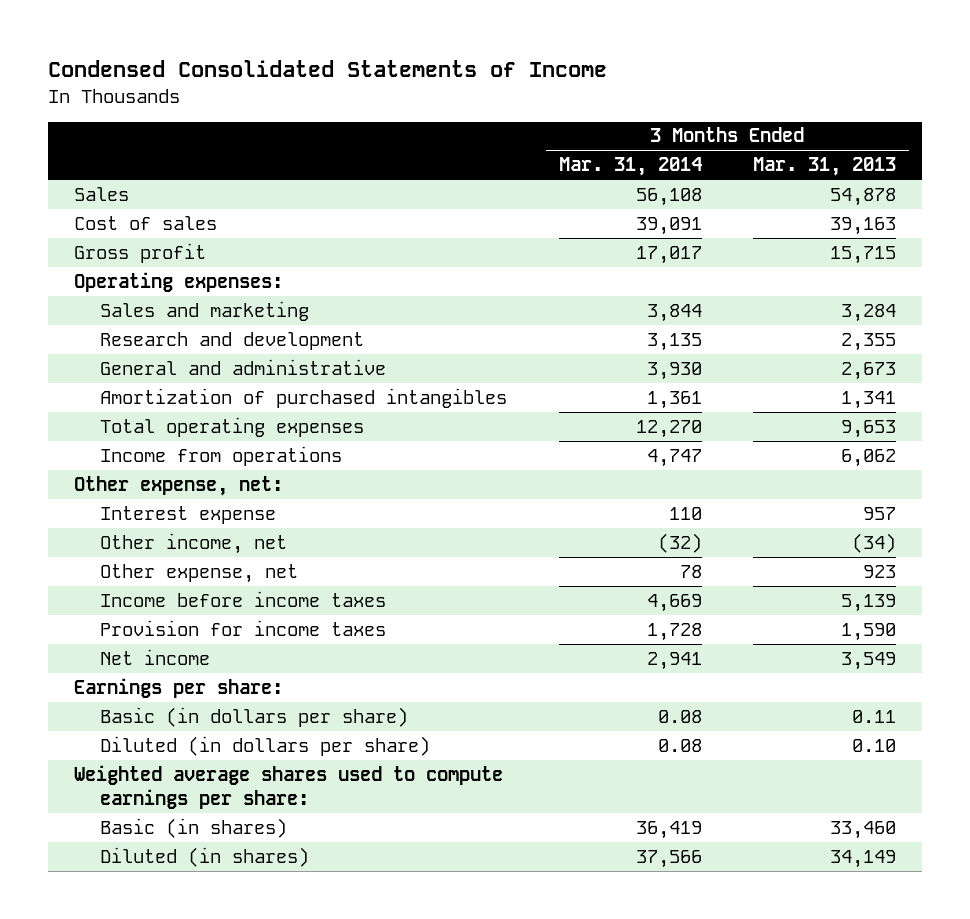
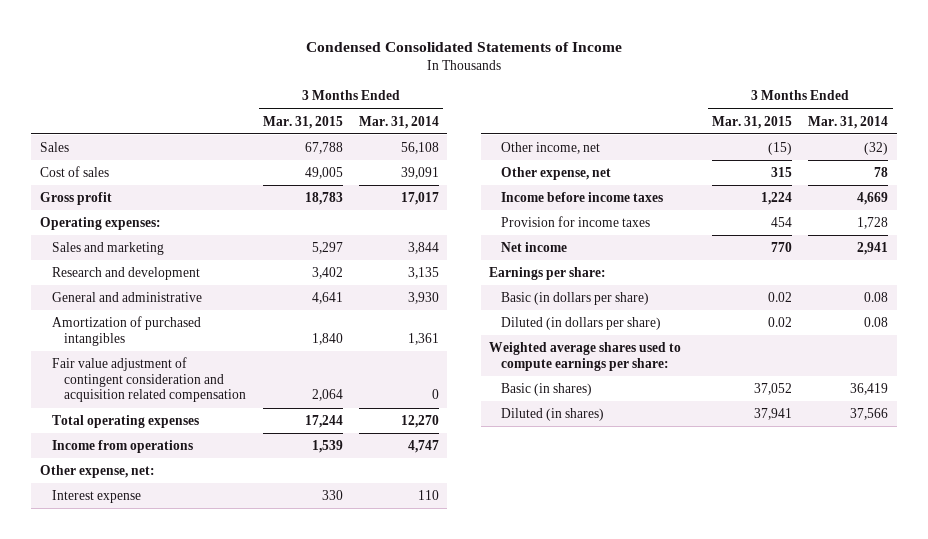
[753,157,897,177] Mar. 31, 2013 -> none
none -> [262,115,343,129] Mar. 31, 2015
none -> [52,356,247,403] Fair value adjustment of contingent consideration and acquisition related compensation

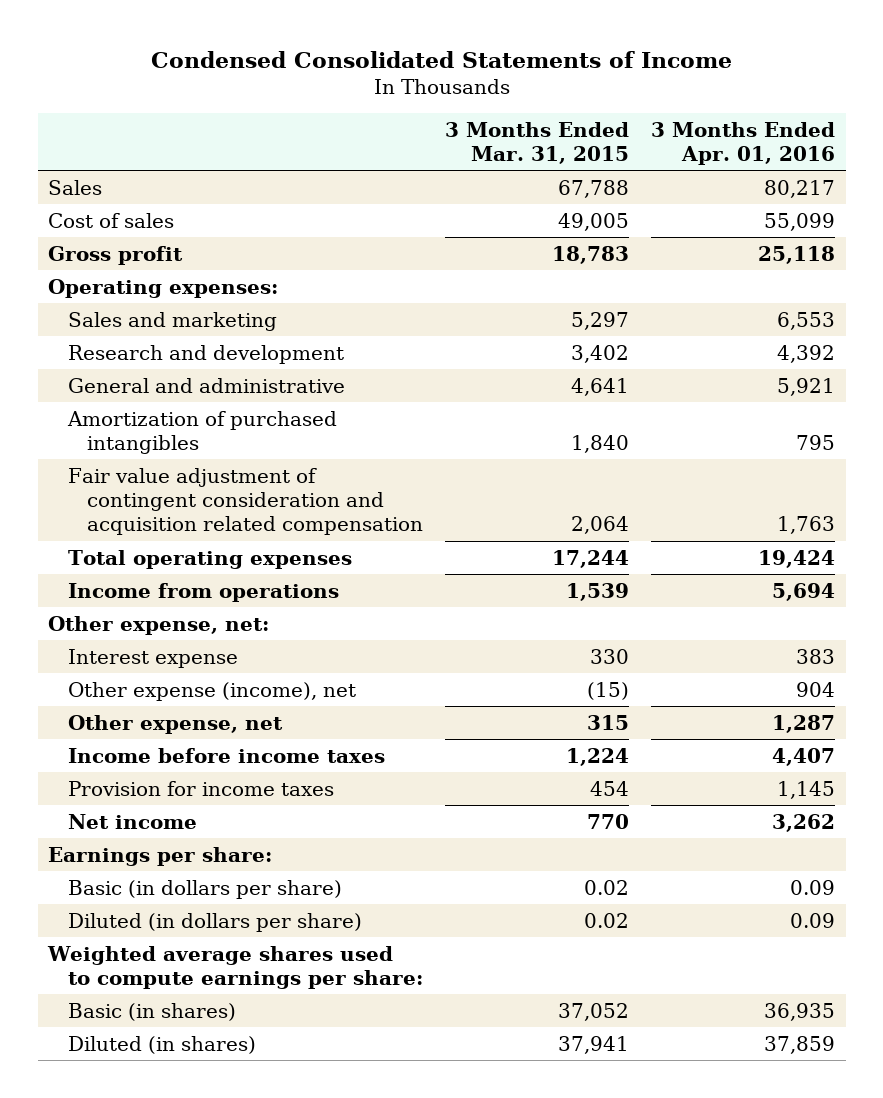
[359,115,440,129] Mar. 31, 2014 -> none
none -> [650,121,835,165] 3 Months Ended Apr. 01, 2016
[501,141,601,154] Other income, net -> [67,681,356,701] Other expense (income), net

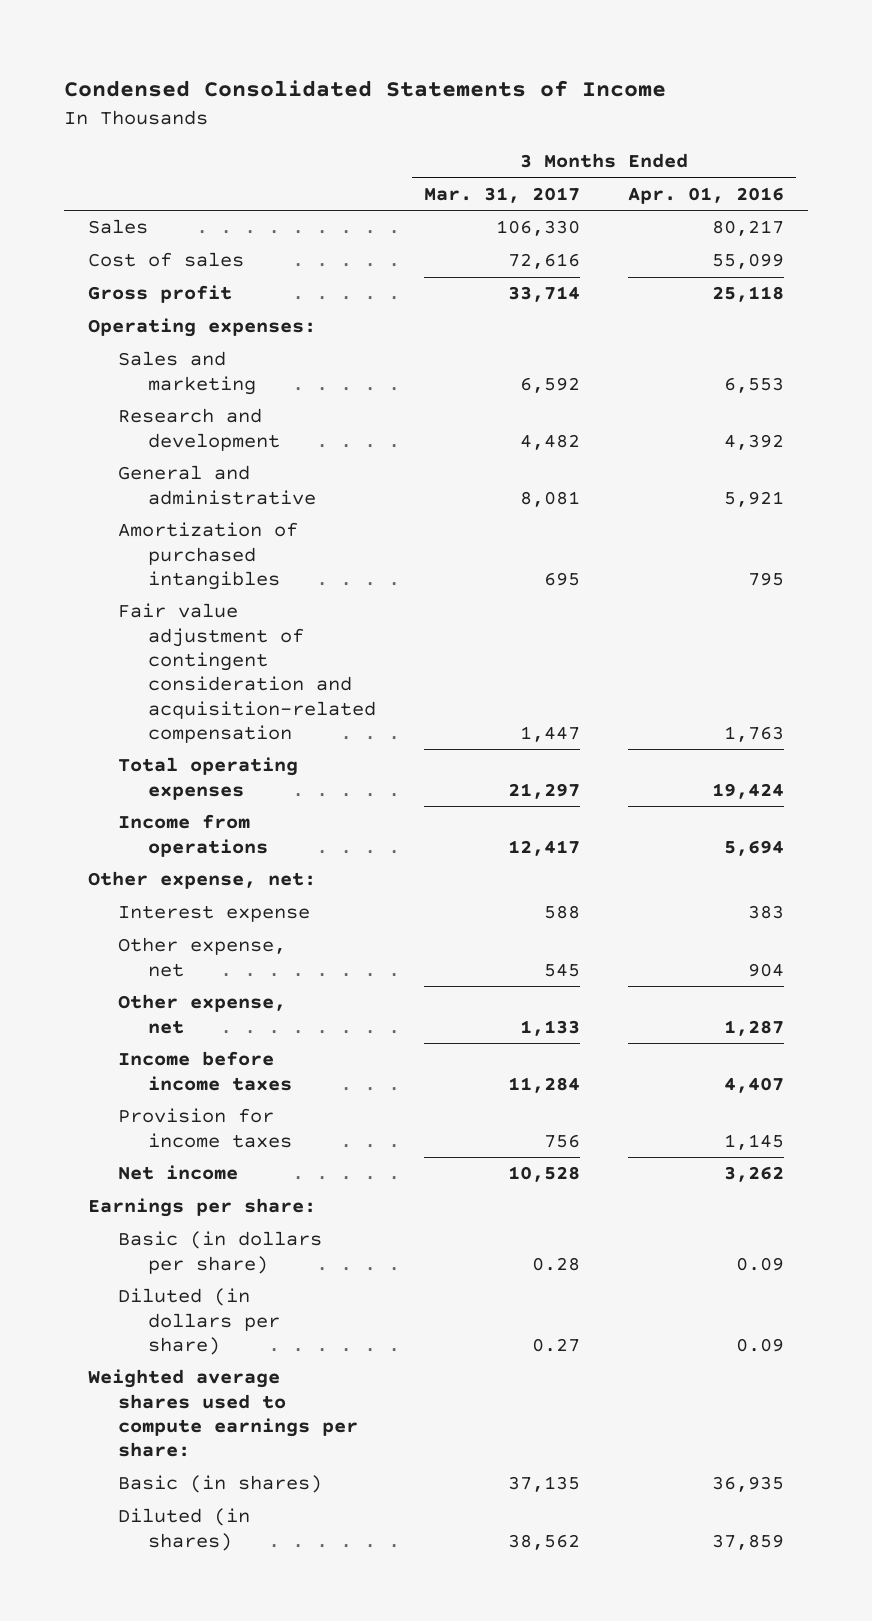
[445,121,630,164] 3 Months Ended Mar. 31, 2015 -> none
none -> [423,187,580,204] Mar. 31, 2017
[67,467,424,536] Fair value adjustment of contingent consideration and acquisition related compensation -> [118,603,376,744] Fair value adjustment of contingent consideration and acquisition-related compensation
[67,681,356,701] Other expense (income), net -> [118,937,287,977] Other expense, net

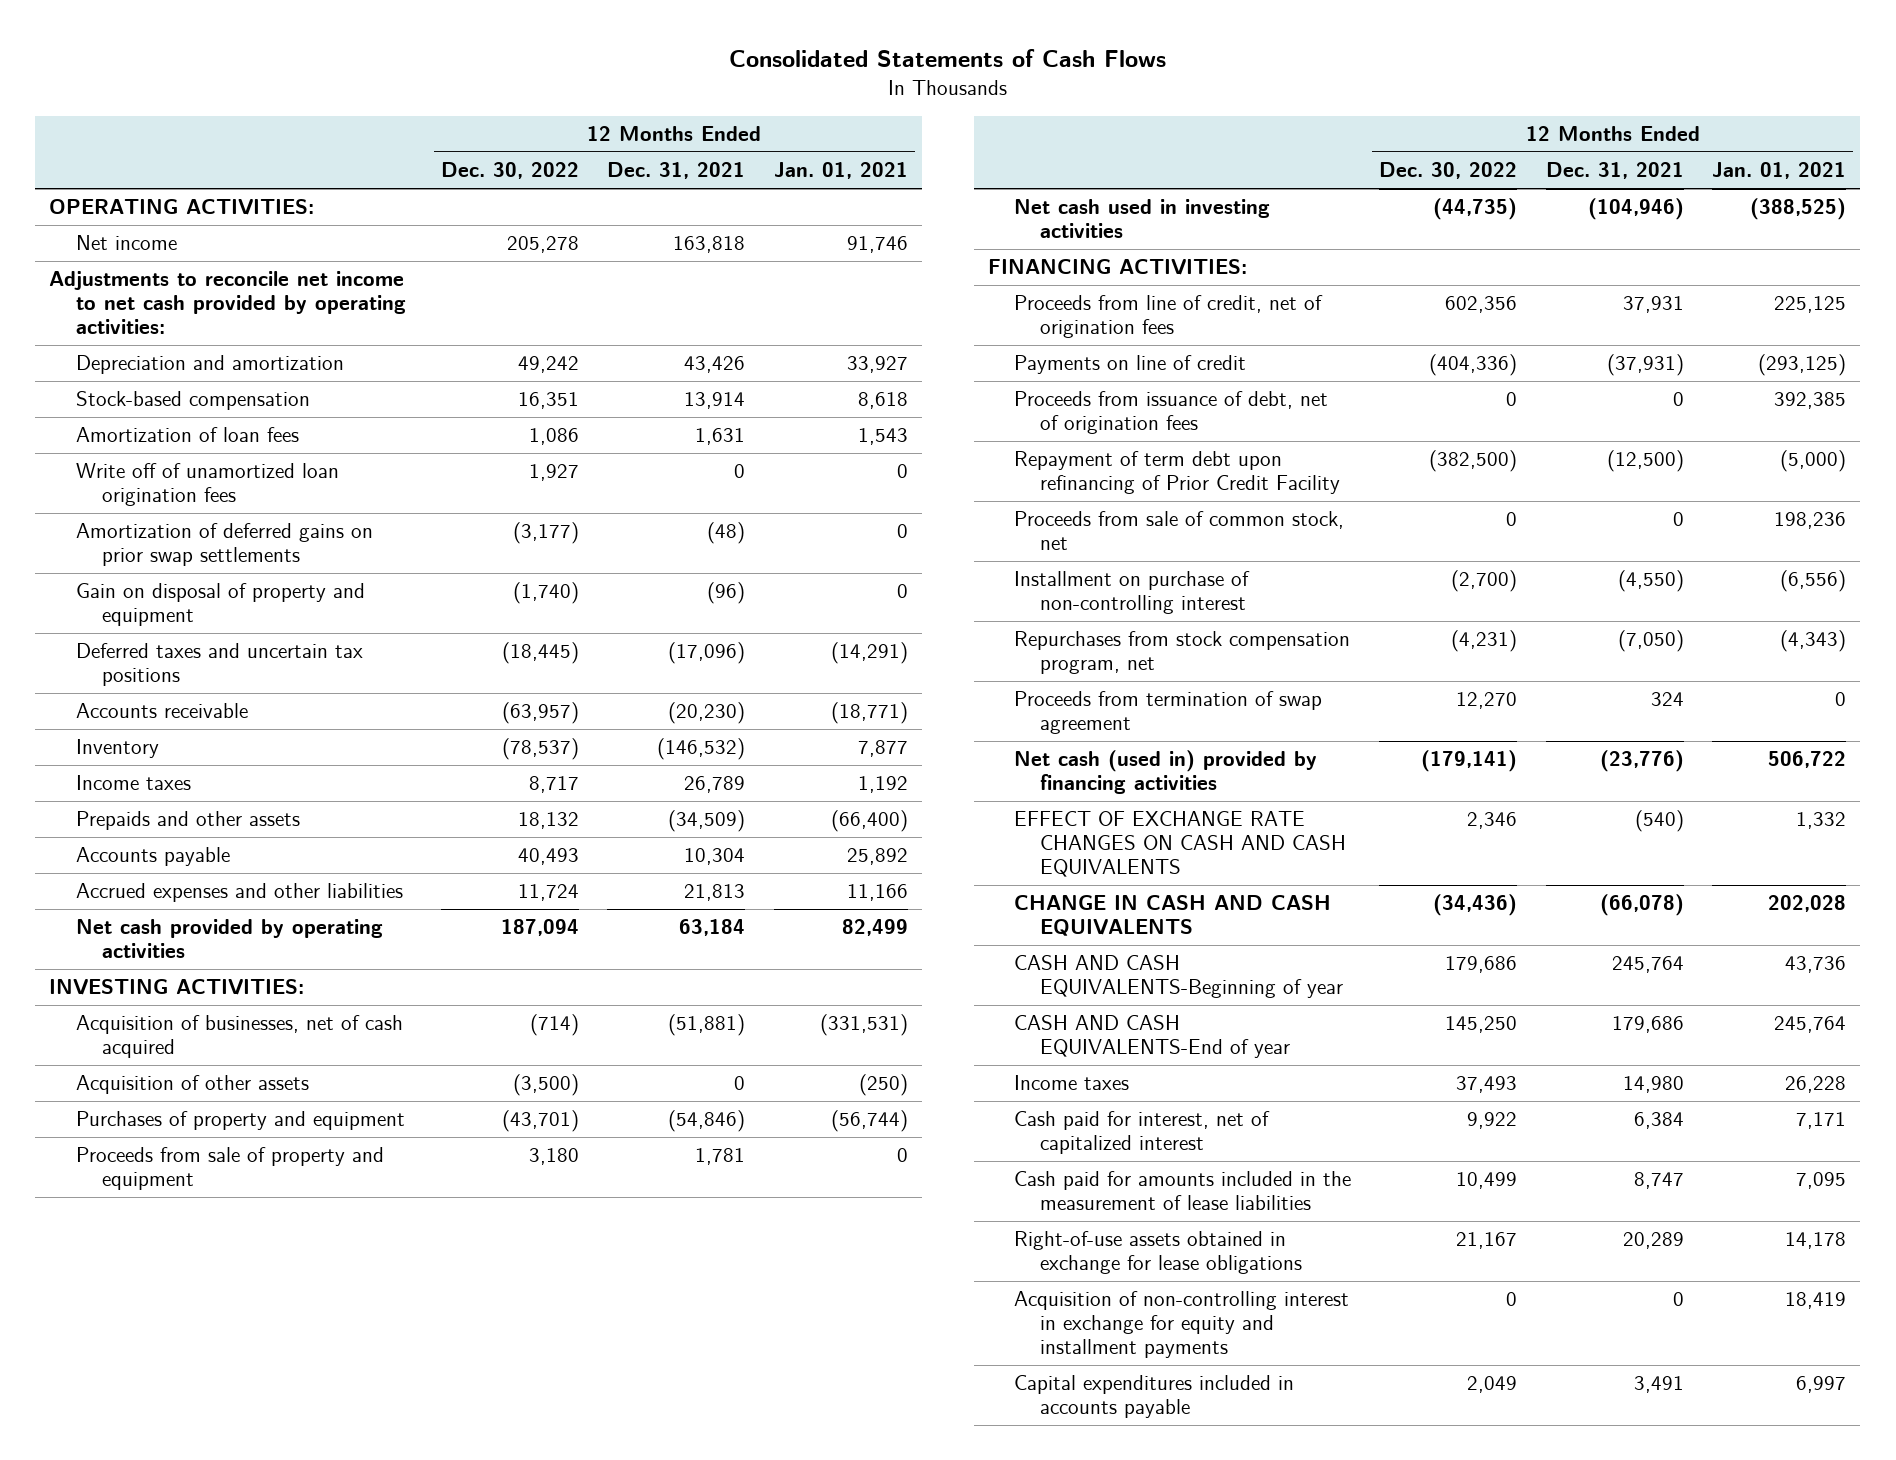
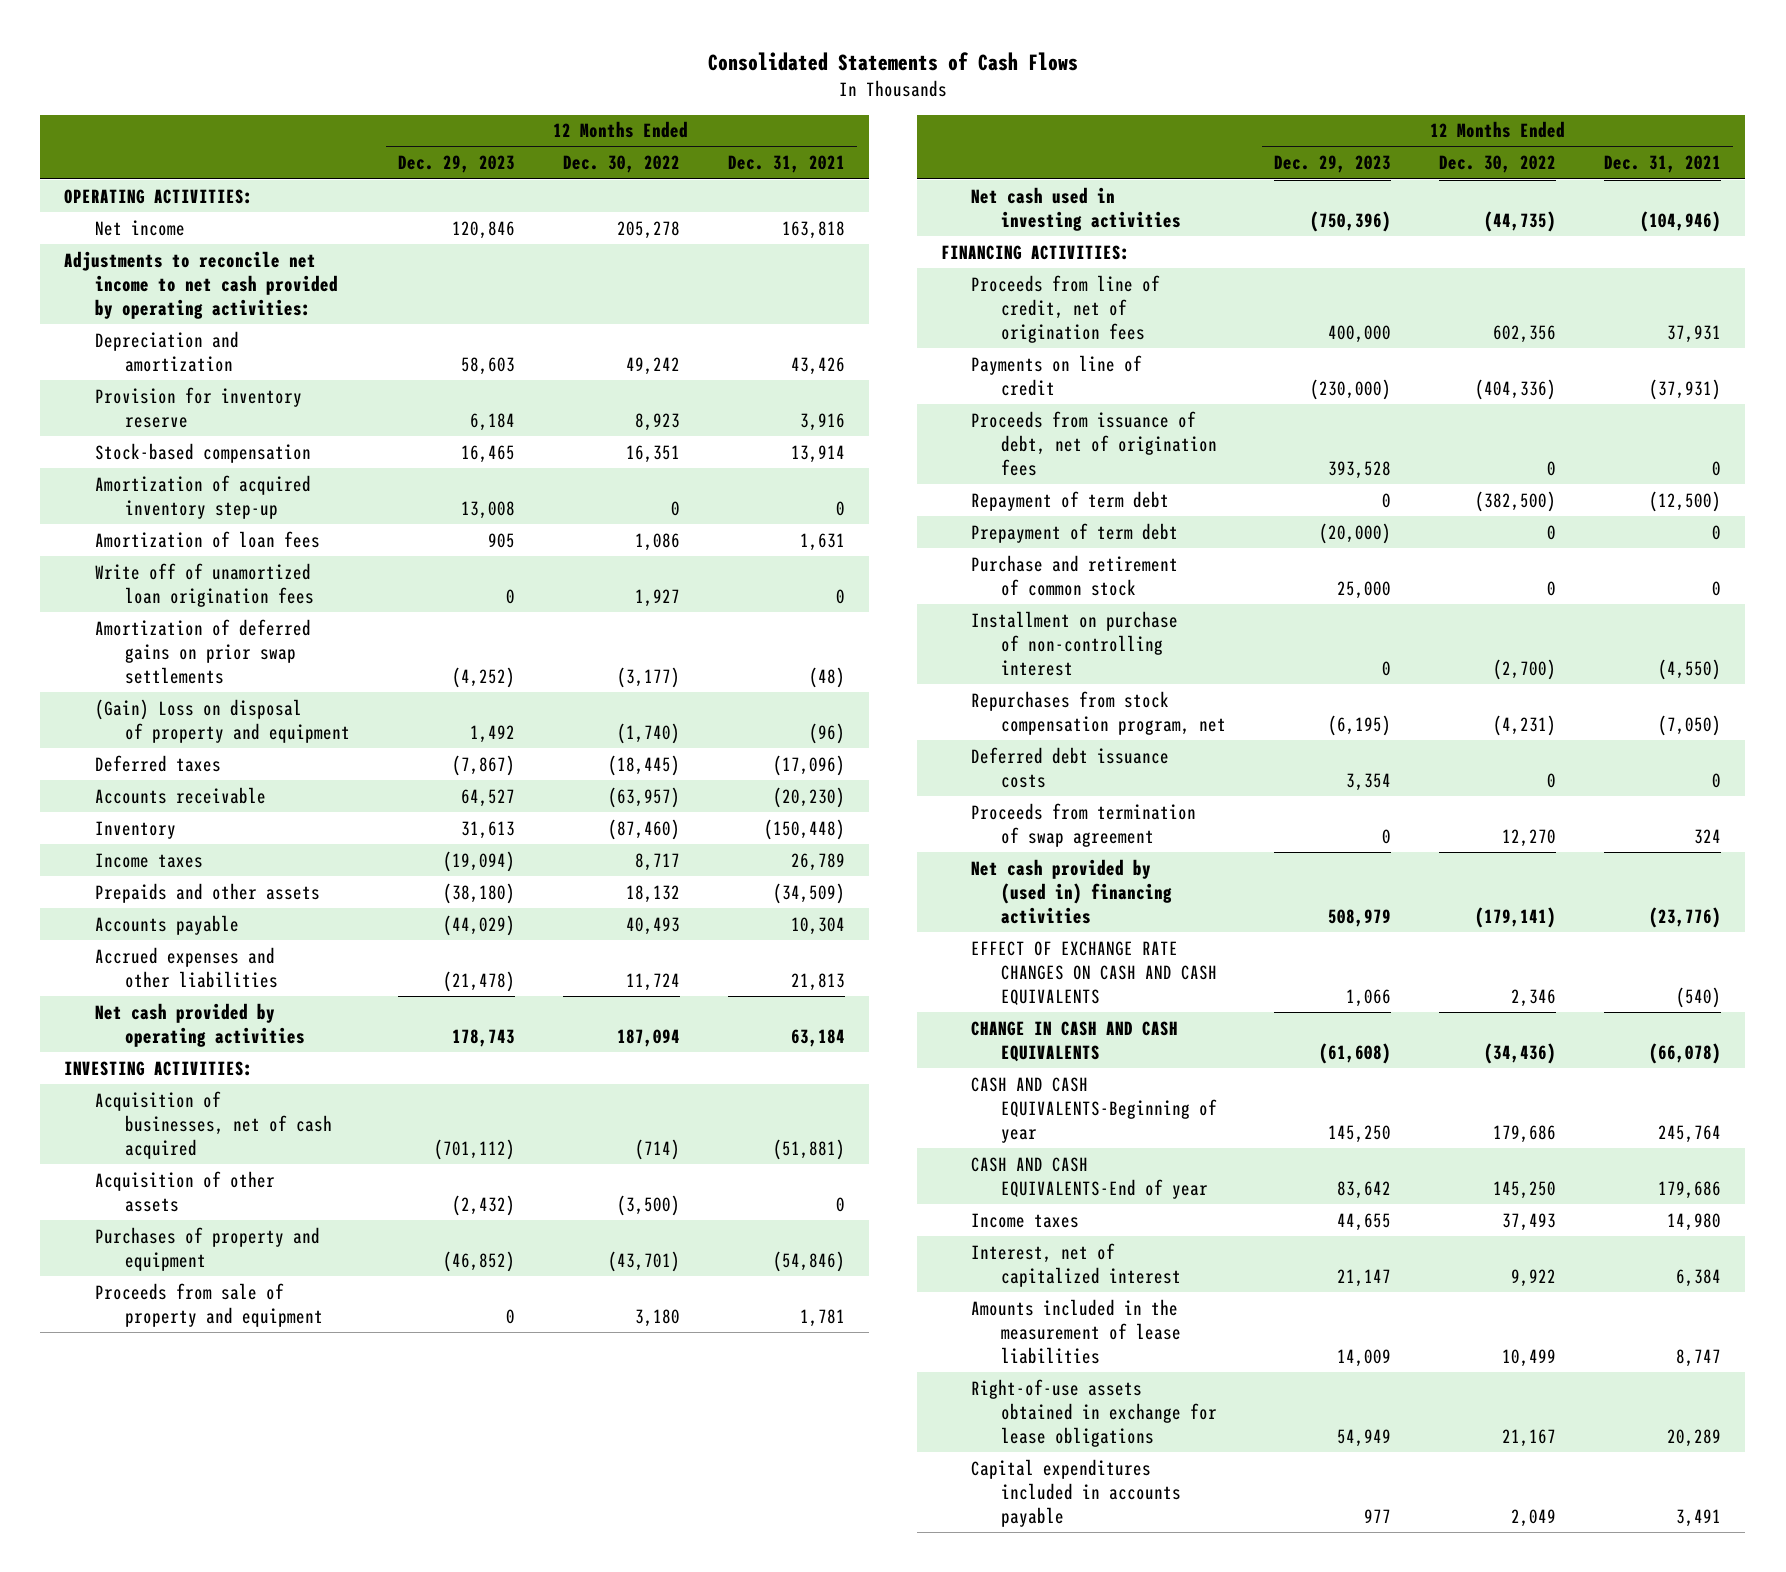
[773,162,908,180] Jan. 01, 2021 -> none
none -> [397,155,515,174] Dec. 29, 2023
none -> [94,386,302,428] Provision for inventory reserve
none -> [94,474,311,519] Amortization of acquired inventory step-up
[75,583,365,627] Gain on disposal of property and equipment -> [94,698,350,743] (Gain) Loss on disposal of property and equipment
[75,643,363,687] Deferred taxes and uncertain tax positions -> [94,754,221,772] Deferred taxes
[502,738,580,761] (78,537) -> [607,818,680,840] (87,460)
[657,738,746,761] (146,532) -> [764,818,846,840] (150,448)
[1014,511,1345,551] Proceeds from sale of common stock, net -> none
[1014,451,1341,495] Repayment of term debt upon refinancing of Prior Credit Facility -> [970,490,1169,511] Repayment of term debt
none -> [970,522,1178,543] Prepayment of term debt
none -> [970,554,1178,596] Purchase and retirement of common stock
none -> [970,746,1169,788] Deferred debt issuance costs
[1014,750,1318,795] Net cash (used in) provided by financing activities -> [970,858,1173,924] Net cash provided by (used in) financing activities
[1014,1111,1271,1155] Cash paid for interest, net of capitalized interest -> [970,1242,1182,1287] Interest, net of capitalized interest
[1014,1171,1352,1211] Cash paid for amounts included in the measurement of lease liabilities -> [970,1298,1182,1364] Amounts included in the measurement of lease liabilities
[1014,1291,1350,1359] Acquisition of non-controlling interest in exchange for equity and installment payments -> none

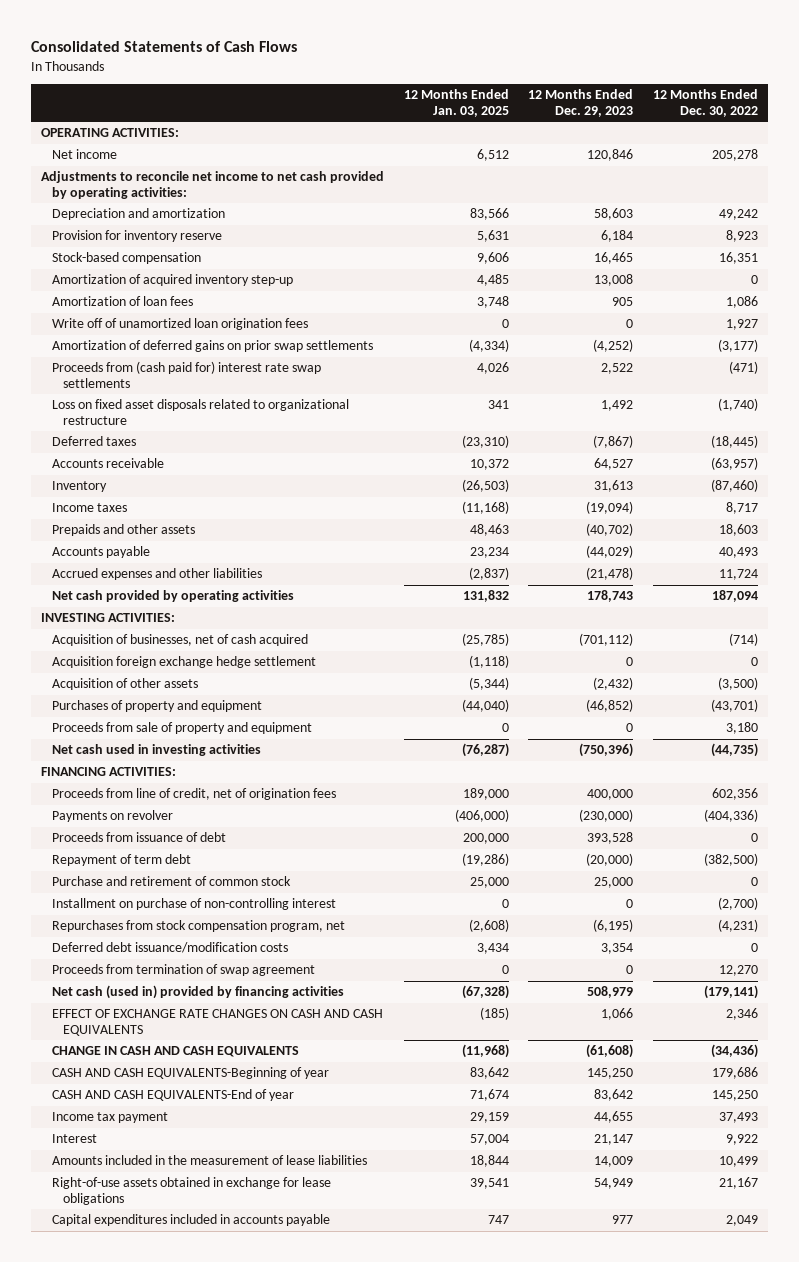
[728,155,846,174] Dec. 31, 2021 -> none
none -> [403,89,509,118] 12 Months Ended Jan. 03, 2025
none -> [52,361,322,388] Proceeds from (cash paid for) interest rate swap settlements
[94,698,350,743] (Gain) Loss on disposal of property and equipment -> [52,399,350,425] Loss on fixed asset disposals related to organizational restructure
[442,882,515,904] (38,180) -> [586,523,634,537] (40,702)
[625,884,680,903] 18,132 -> [719,524,759,537] 18,603
none -> [52,656,317,669] Acquisition foreign exchange hedge settlement
[970,522,1178,543] Prepayment of term debt -> none
[970,354,1142,396] Payments on line of credit -> [52,810,174,823] Payments on revolver
[970,410,1218,476] Proceeds from issuance of debt, net of origination fees -> [52,832,227,843] Proceeds from issuance of debt
[1382,492,1392,508] 0 -> [586,853,634,867] (20,000)
[970,746,1169,788] Deferred debt issuance costs -> [52,942,289,954] Deferred debt issuance/modification costs
[970,858,1173,924] Net cash provided by (used in) financing activities -> [52,985,345,1000] Net cash (used in) provided by financing activities
[970,1212,1079,1228] Income taxes -> [52,1112,169,1124] Income tax payment
[970,1242,1182,1287] Interest, net of capitalized interest -> [52,1134,98,1144] Interest

